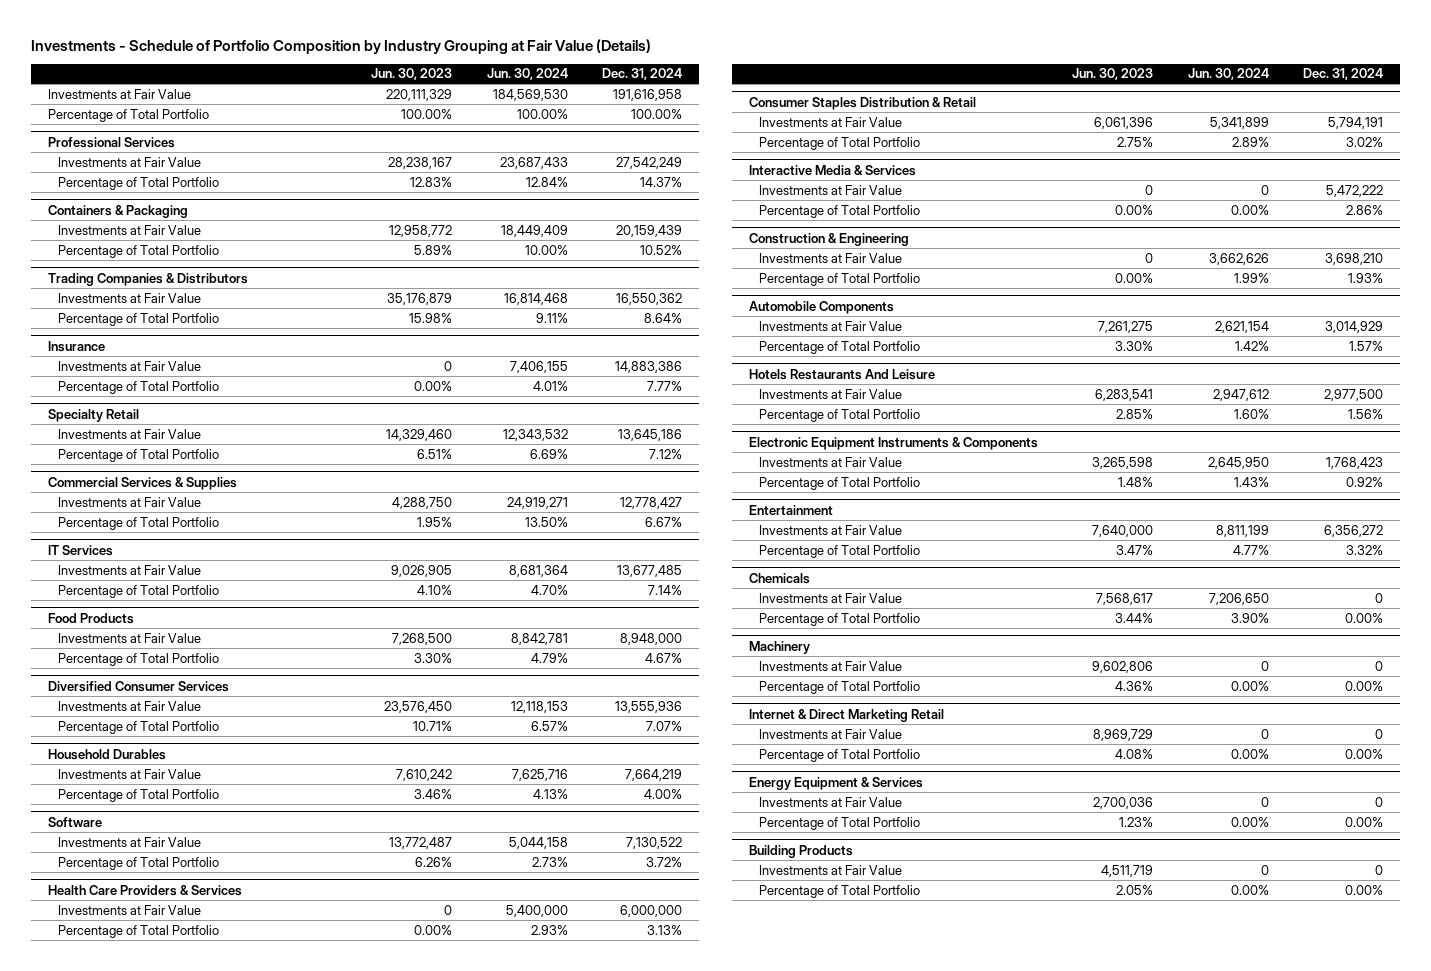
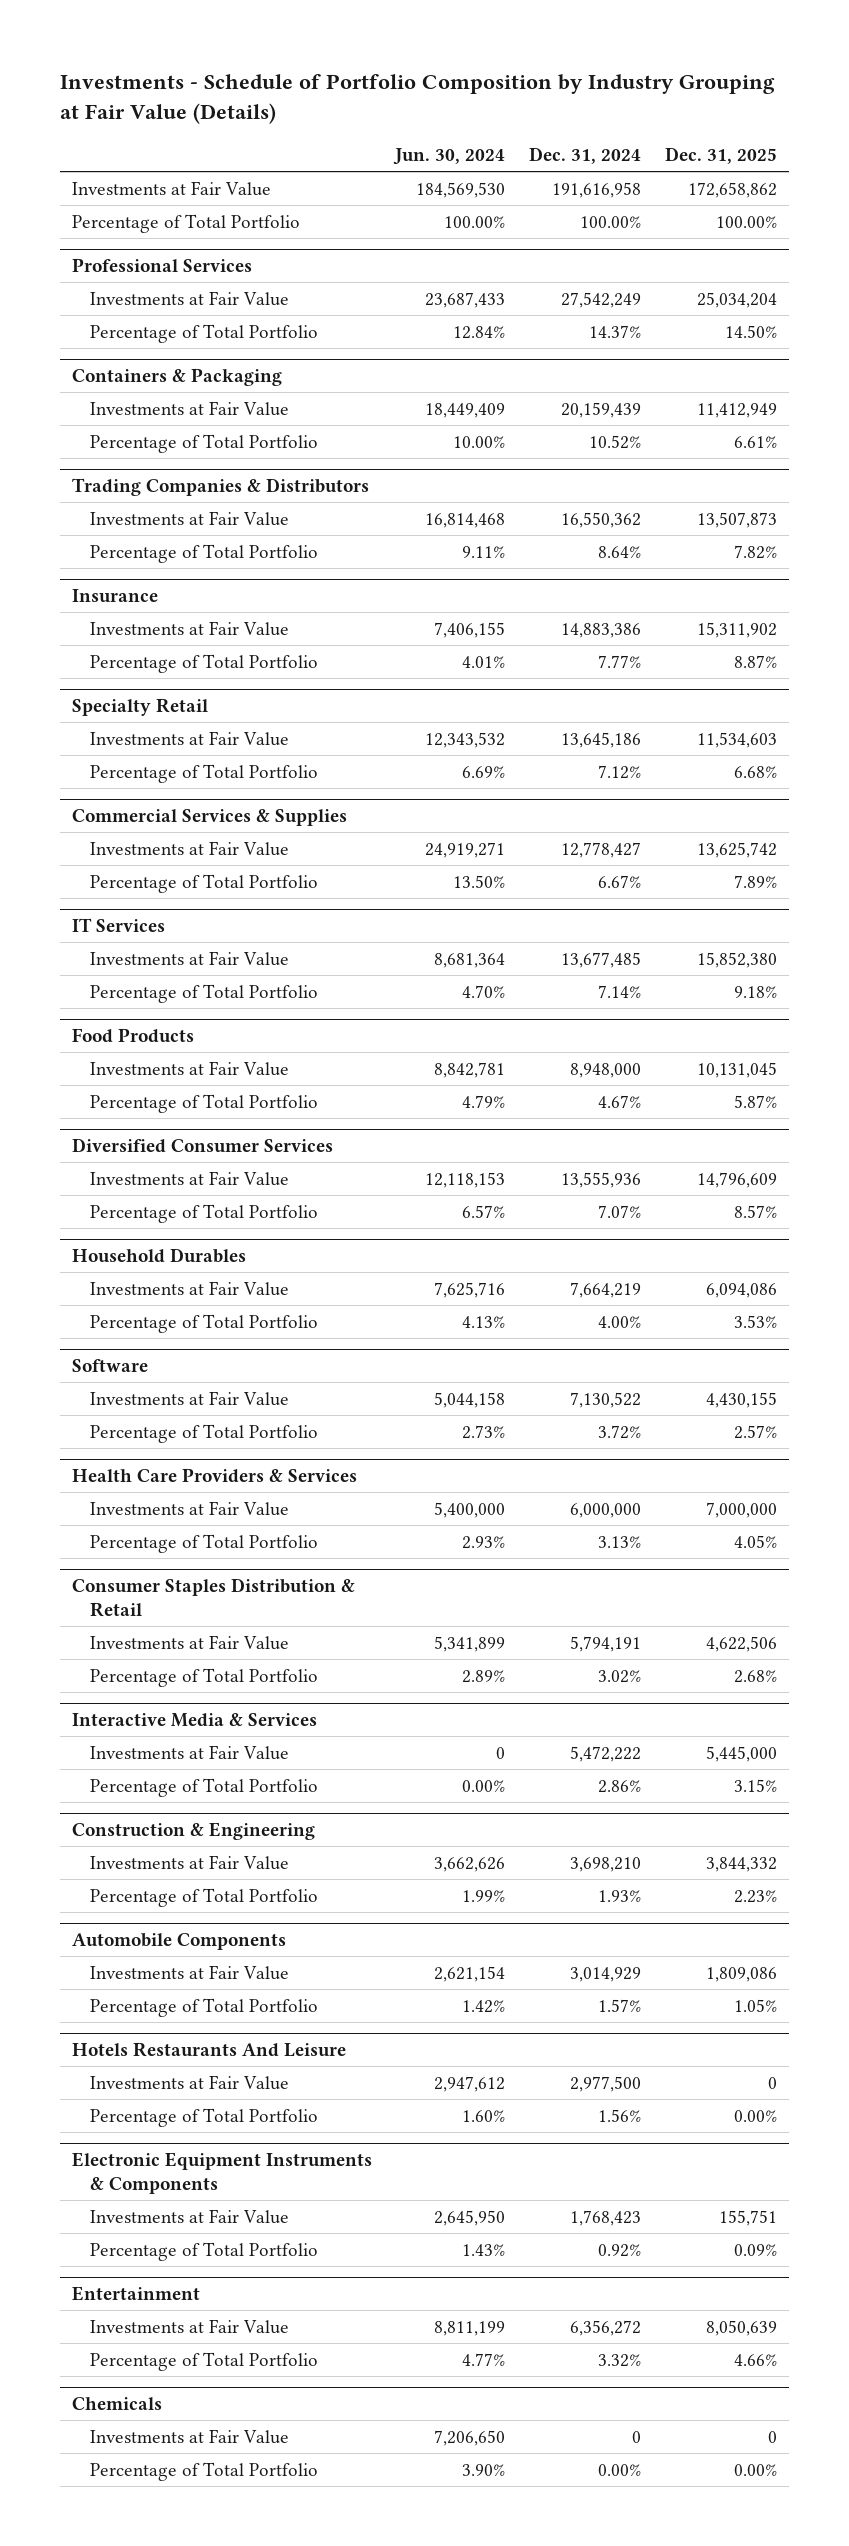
[371,68,453,81] Jun. 30, 2023 -> none
none -> [665,146,778,164] Dec. 31, 2025
[748,640,810,654] Machinery -> none
[759,660,903,671] Investments at Fair Value -> none
[759,680,921,694] Percentage of Total Portfolio -> none
[748,708,944,722] Internet & Direct Marketing Retail -> none
[759,728,903,739] Investments at Fair Value -> none
[759,748,921,762] Percentage of Total Portfolio -> none
[748,776,923,790] Energy Equipment & Services -> none
[759,796,903,807] Investments at Fair Value -> none
[759,816,921,830] Percentage of Total Portfolio -> none
[748,844,853,858] Building Products -> none
[759,864,903,875] Investments at Fair Value -> none
[759,884,921,898] Percentage of Total Portfolio -> none

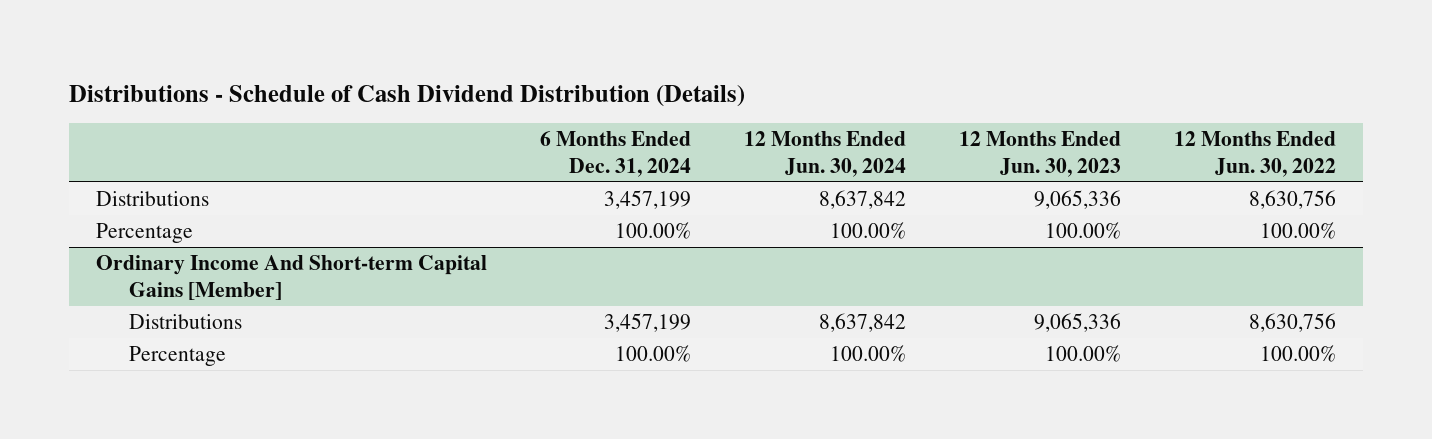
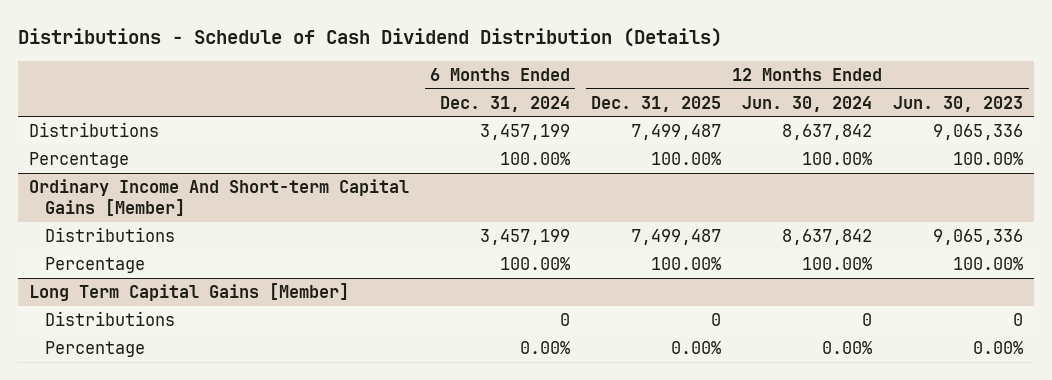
[1174,131,1337,178] 12 Months Ended Jun. 30, 2022 -> none
none -> [591,95,722,112] Dec. 31, 2025
none -> [29,282,350,301] Long Term Capital Gains [Member]
none -> [45,310,176,326] Distributions
none -> [45,340,146,357] Percentage

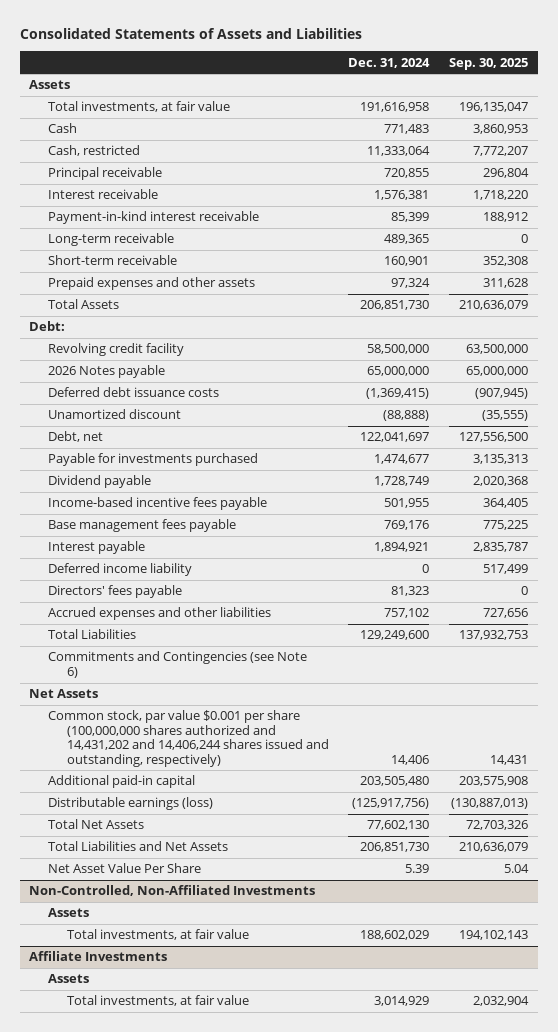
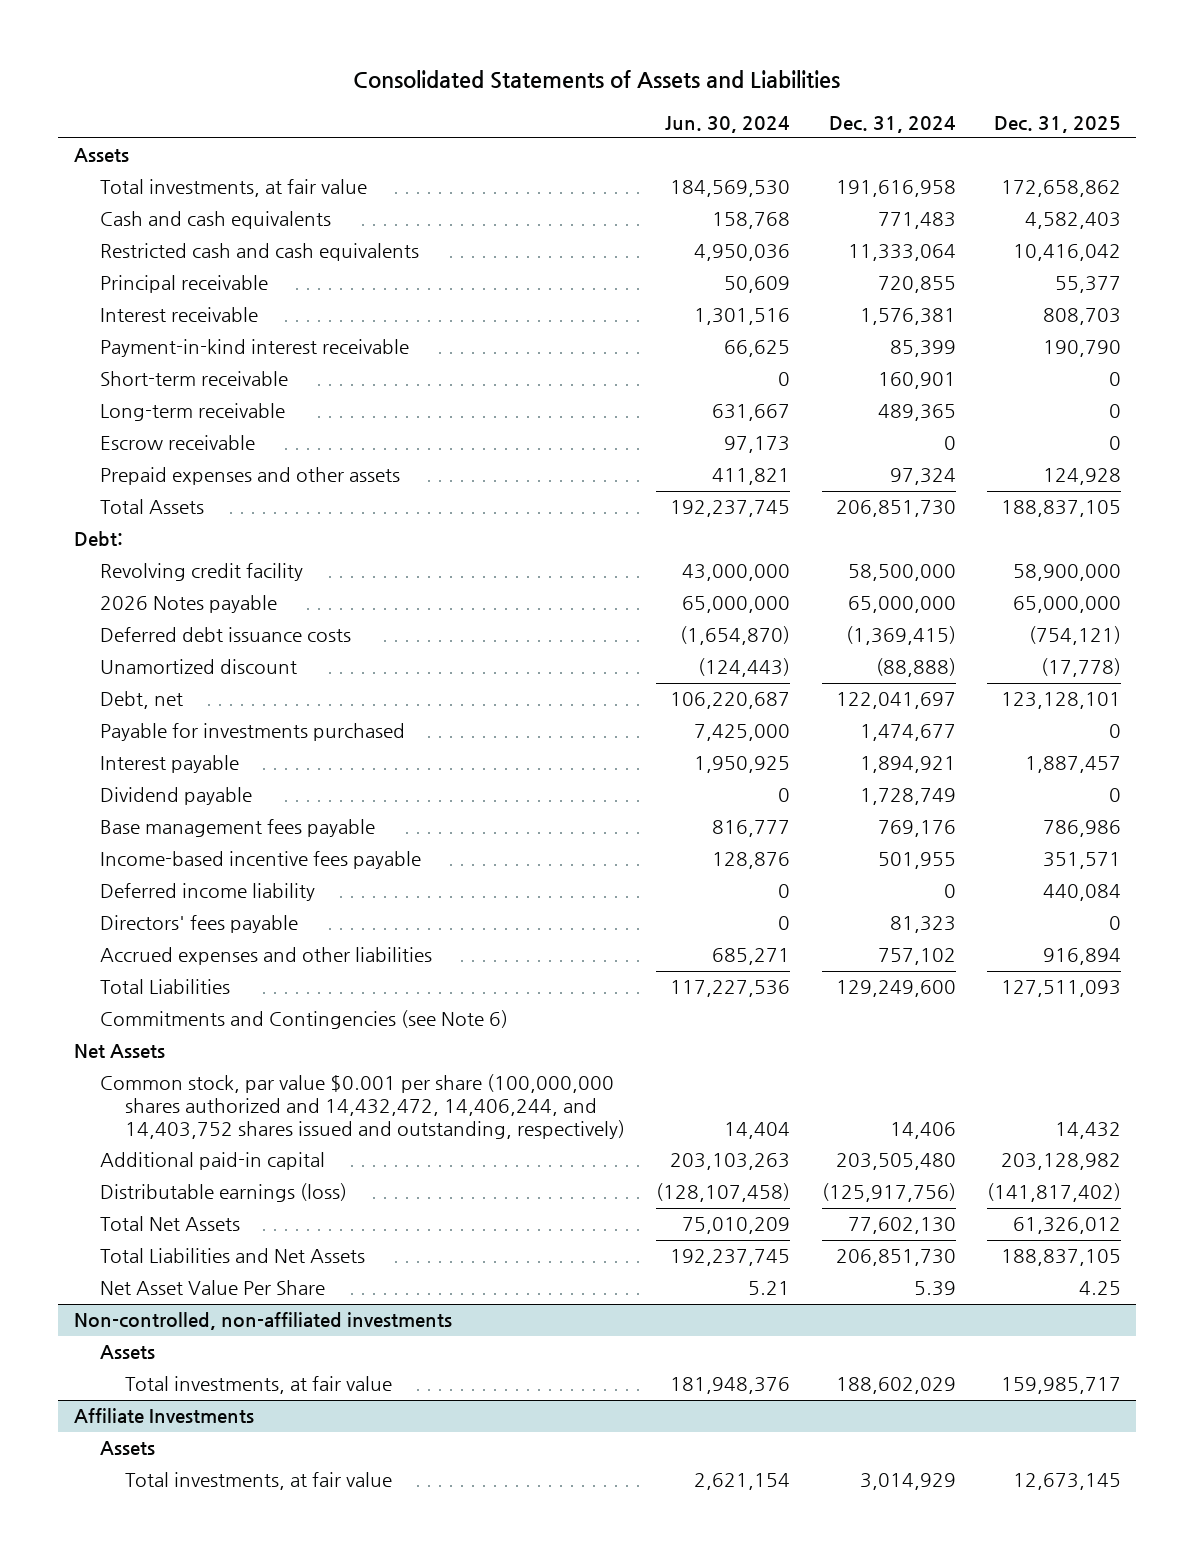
[449,57,529,70] Sep. 30, 2025 -> none
none -> [665,115,791,133] Jun. 30, 2024
none -> [993,115,1121,133] Dec. 31, 2025
[48,123,78,134] Cash -> [99,211,331,230] Cash and cash equivalents
[48,145,141,157] Cash, restricted -> [99,243,419,262] Restricted cash and cash equivalents
[48,233,175,247] Long-term receivable -> [99,403,285,422] Long-term receivable
none -> [99,435,255,451] Escrow receivable
[48,541,146,555] Interest payable -> [99,755,239,774] Interest payable
[48,497,268,511] Income-based incentive fees payable -> [99,851,421,870] Income-based incentive fees payable
[48,710,329,767] Common stock, par value $0.001 per share (100,000,000 shares authorized and 14,431,202 and 14,406,244 shares issued and outstanding, respectively) -> [99,1074,626,1139] Common stock, par value $0.001 per share (100,000,000 shares authorized and 14,432,472, 14,406,244, and 14,403,752 shares issued and outstanding, respectively)
[29,885,316,897] Non-Controlled, Non-Affiliated Investments -> [73,1312,452,1331] Non-controlled, non-affiliated investments

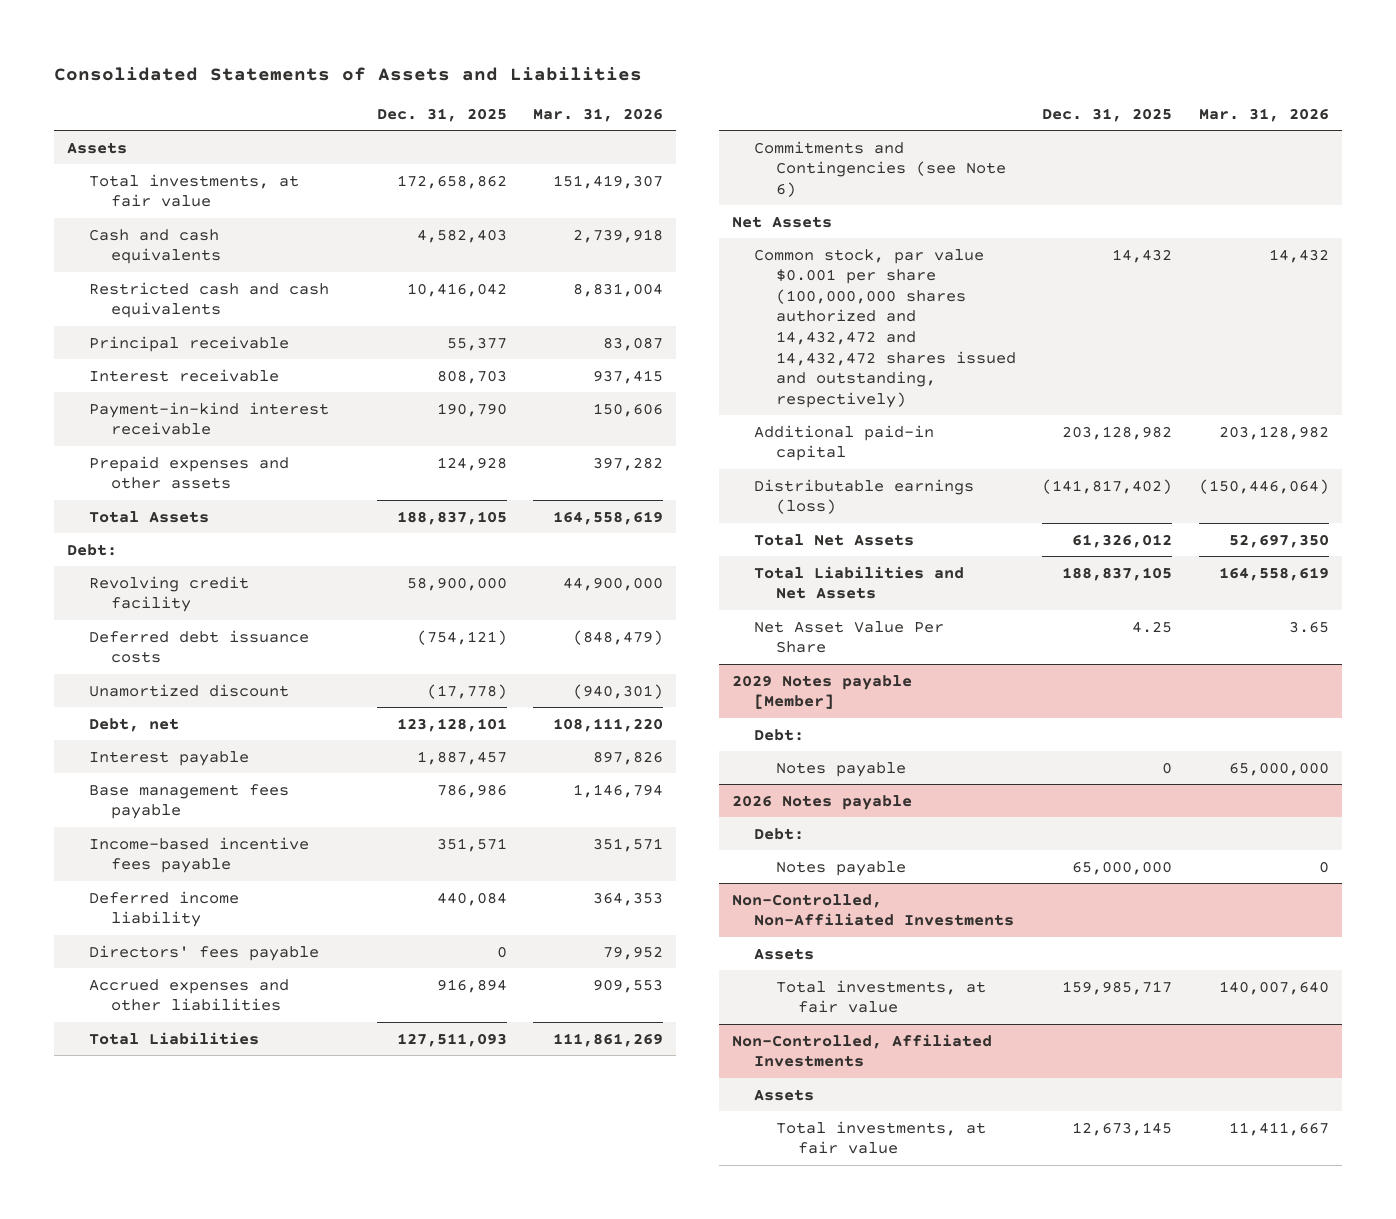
[665,115,791,133] Jun. 30, 2024 -> none
[828,115,956,133] Dec. 31, 2024 -> none
none -> [533,107,664,122] Mar. 31, 2026
[99,371,288,387] Short-term receivable -> none
[99,403,285,422] Long-term receivable -> none
[99,435,255,451] Escrow receivable -> none
[99,595,277,614] 2026 Notes payable -> none
[99,723,405,742] Payable for investments purchased -> none
[99,787,252,806] Dividend payable -> none
[99,1074,626,1139] Common stock, par value $0.001 per share (100,000,000 shares authorized and 14,432,472, 14,406,244, and 14,403,752 shares issued and outstanding, respectively) -> [754,248,1017,408] Common stock, par value $0.001 per share (100,000,000 shares authorized and 14,432,472 and 14,432,472 shares issued and outstanding, respectively)
none -> [732,674,913,710] 2029 Notes payable [Member]
none -> [754,728,805,741] Debt:
none -> [776,761,907,777] Notes payable
none -> [732,794,913,810] 2026 Notes payable
none -> [754,827,805,840] Debt:
none -> [776,860,907,876] Notes payable
[73,1312,452,1331] Non-controlled, non-affiliated investments -> [732,893,1015,927] Non-Controlled, Non-Affiliated Investments
[73,1408,254,1424] Affiliate Investments -> none
none -> [732,1033,993,1068] Non-Controlled, Affiliated Investments

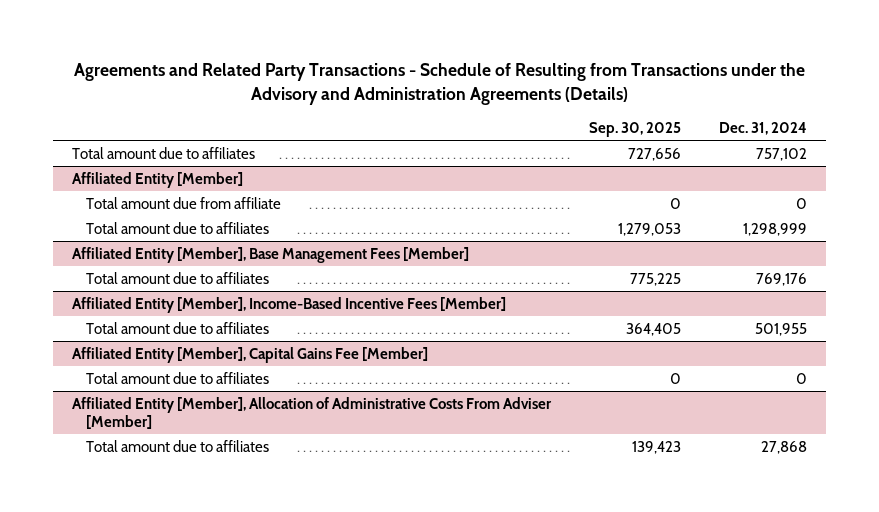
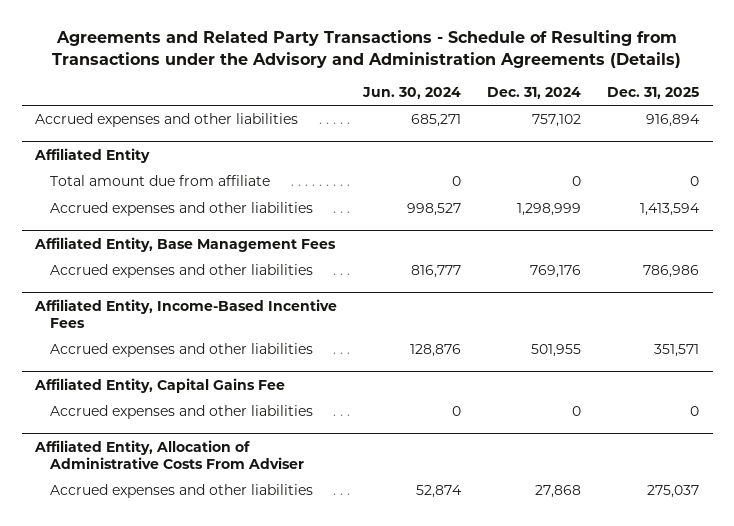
[589,121,682,137] Sep. 30, 2025 -> none
none -> [362,86,462,99] Jun. 30, 2024
none -> [607,86,700,99] Dec. 31, 2025
[71,146,255,159] Total amount due to affiliates -> [34,113,298,128] Accrued expenses and other liabilities
[71,171,243,188] Affiliated Entity [Member] -> [33,147,150,163] Affiliated Entity
[86,221,270,234] Total amount due to affiliates -> [49,202,313,217] Accrued expenses and other liabilities
[71,246,469,263] Affiliated Entity [Member], Base Management Fees [Member] -> [33,236,336,252] Affiliated Entity, Base Management Fees
[86,271,270,284] Total amount due to affiliates -> [49,264,313,279] Accrued expenses and other liabilities
[71,296,506,313] Affiliated Entity [Member], Income-Based Incentive Fees [Member] -> [33,298,337,328] Affiliated Entity, Income-Based Incentive Fees
[86,321,270,334] Total amount due to affiliates -> [49,343,313,358] Accrued expenses and other liabilities
[71,346,428,363] Affiliated Entity [Member], Capital Gains Fee [Member] -> [33,377,285,393] Affiliated Entity, Capital Gains Fee
[86,371,270,384] Total amount due to affiliates -> [49,405,313,420] Accrued expenses and other liabilities
[71,396,552,429] Affiliated Entity [Member], Allocation of Administrative Costs From Adviser [Member] -> [33,439,304,469] Affiliated Entity, Allocation of Administrative Costs From Adviser
[86,439,270,452] Total amount due to affiliates -> [49,484,313,499] Accrued expenses and other liabilities

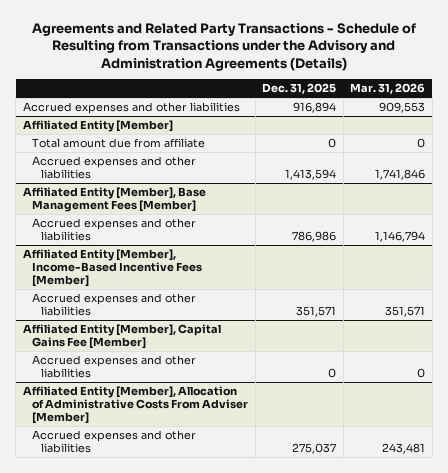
[362,86,462,99] Jun. 30, 2024 -> none
[487,86,582,99] Dec. 31, 2024 -> none
none -> [350,83,426,95] Mar. 31, 2026
[33,147,150,163] Affiliated Entity -> [22,120,173,133] Affiliated Entity [Member]
[33,236,336,252] Affiliated Entity, Base Management Fees -> [22,187,206,213] Affiliated Entity [Member], Base Management Fees [Member]
[33,298,337,328] Affiliated Entity, Income-Based Incentive Fees -> [22,249,202,288] Affiliated Entity [Member], Income-Based Incentive Fees [Member]
[33,377,285,393] Affiliated Entity, Capital Gains Fee -> [22,324,221,350] Affiliated Entity [Member], Capital Gains Fee [Member]
[33,439,304,469] Affiliated Entity, Allocation of Administrative Costs From Adviser -> [22,386,248,425] Affiliated Entity [Member], Allocation of Administrative Costs From Adviser [Member]

